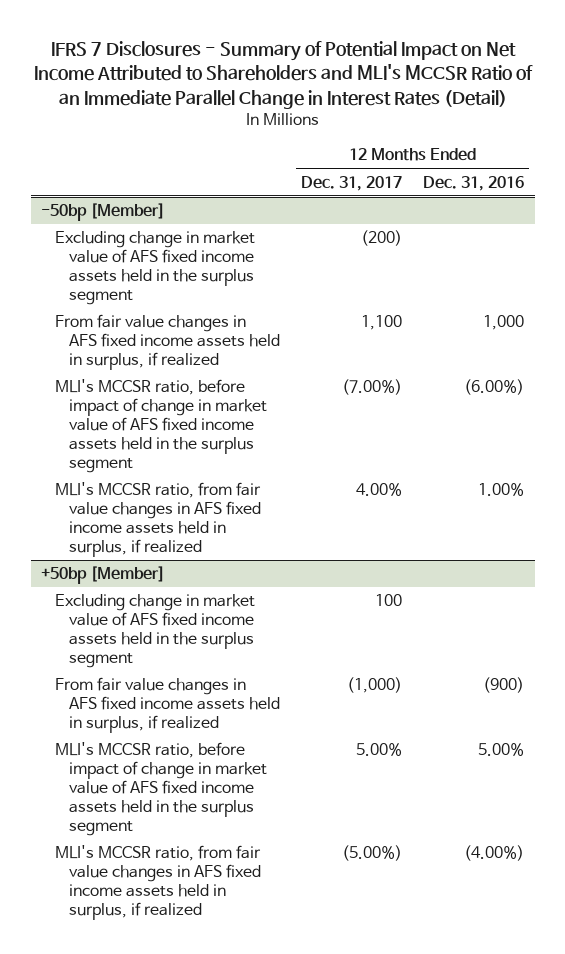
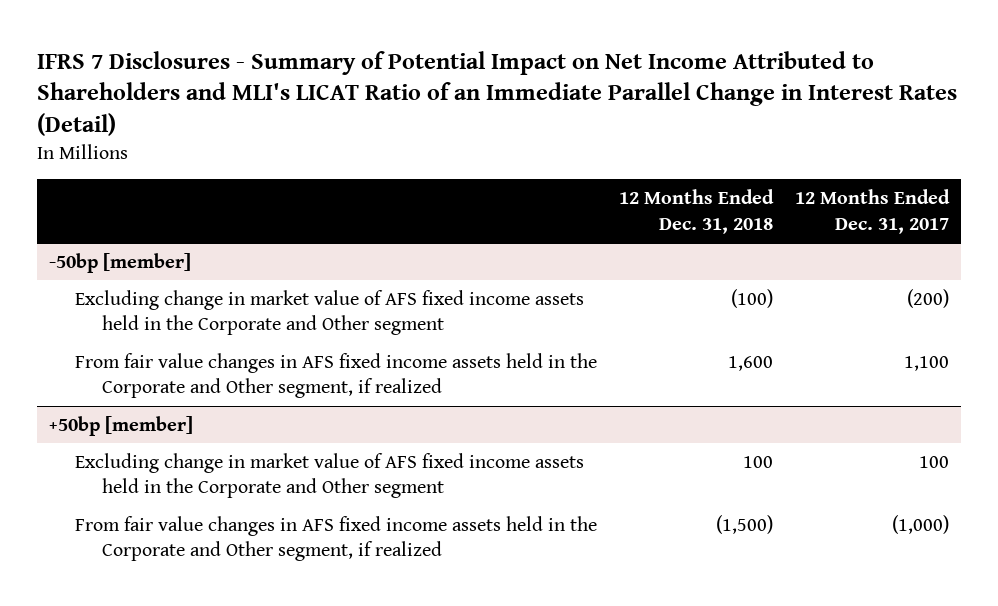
[33,40,533,109] IFRS 7 Disclosures - Summary of Potential Impact on Net Income Attributed to Shareholders and MLI's MCCSR Ratio of an Immediate Parallel Change in Interest Rates (Detail) -> [37,50,958,136] IFRS 7 Disclosures - Summary of Potential Impact on Net Income Attributed to Shareholders and MLI's LICAT Ratio of an Immediate Parallel Change in Interest Rates (Detail)
[423,175,525,191] Dec. 31, 2016 -> none
none -> [619,189,775,234] 12 Months Ended Dec. 31, 2018
[54,379,267,473] MLI's MCCSR ratio, before impact of change in market value of AFS fixed income assets held in the surplus segment -> none
[54,482,261,557] MLI's MCCSR ratio, from fair value changes in AFS fixed income assets held in surplus, if realized -> none
[54,742,267,836] MLI's MCCSR ratio, before impact of change in market value of AFS fixed income assets held in the surplus segment -> none
[54,845,261,920] MLI's MCCSR ratio, from fair value changes in AFS fixed income assets held in surplus, if realized -> none
[41,203,166,222] -50bp [Member] -> [48,252,191,273] -50bp [member]
[54,231,255,305] Excluding change in market value of AFS fixed income assets held in the surplus segment -> [75,289,585,336] Excluding change in market value of AFS fixed income assets held in the Corporate and Other segment
[54,314,280,370] From fair value changes in AFS fixed income assets held in surplus, if realized -> [75,352,598,399] From fair value changes in AFS fixed income assets held in the Corporate and Other segment, if realized
[41,566,166,585] +50bp [Member] -> [48,415,193,436] +50bp [member]
[54,594,255,668] Excluding change in market value of AFS fixed income assets held in the surplus segment -> [75,452,585,499] Excluding change in market value of AFS fixed income assets held in the Corporate and Other segment
[54,677,280,733] From fair value changes in AFS fixed income assets held in surplus, if realized -> [75,515,598,562] From fair value changes in AFS fixed income assets held in the Corporate and Other segment, if realized

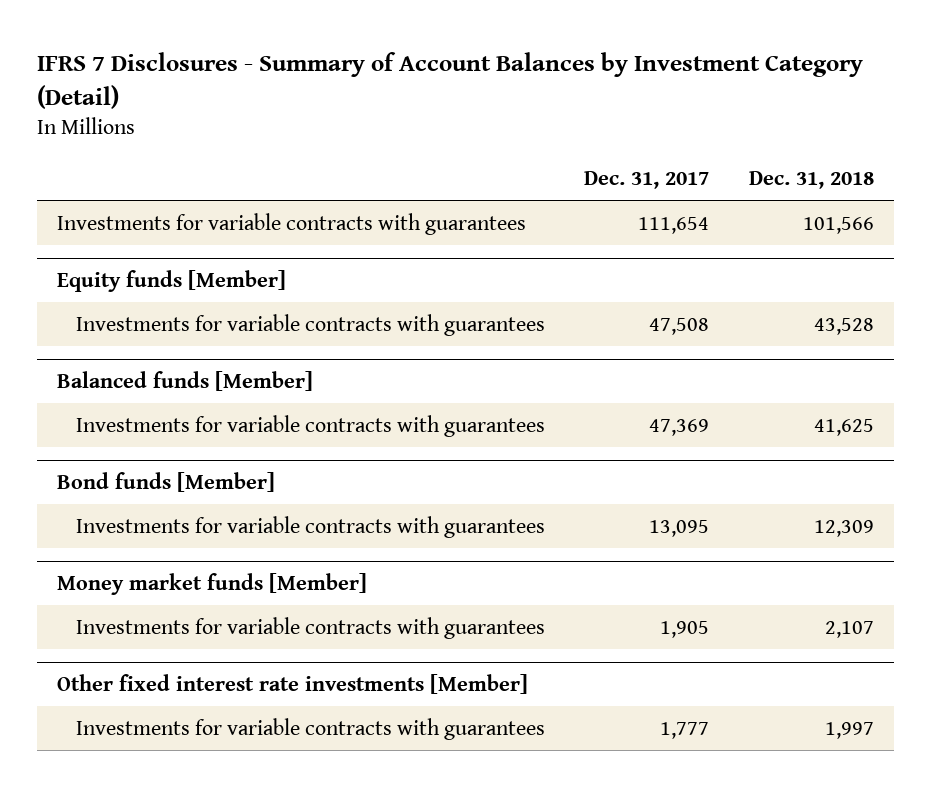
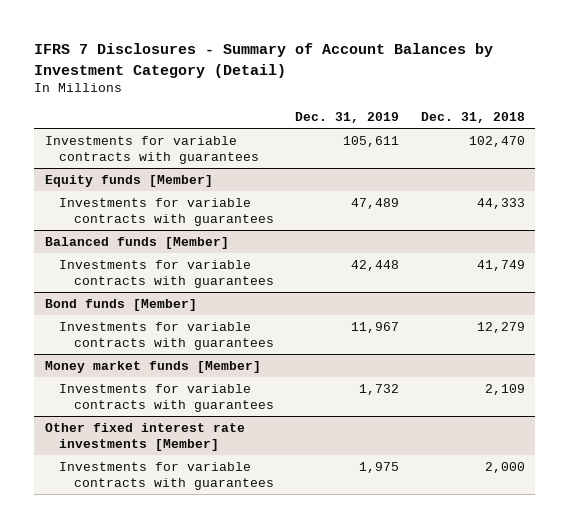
[584,170,710,189] Dec. 31, 2017 -> none
none -> [295,112,400,124] Dec. 31, 2019
[803,216,875,234] 101,566 -> [468,135,525,147] 102,470
[814,317,875,335] 43,528 -> [476,197,525,209] 44,333
[814,418,875,436] 41,625 -> [476,259,525,271] 41,749
[814,519,875,537] 12,309 -> [476,321,525,333] 12,279
[825,620,875,638] 2,107 -> [484,383,525,395] 2,109
[825,721,875,739] 1,997 -> [484,461,525,473] 2,000

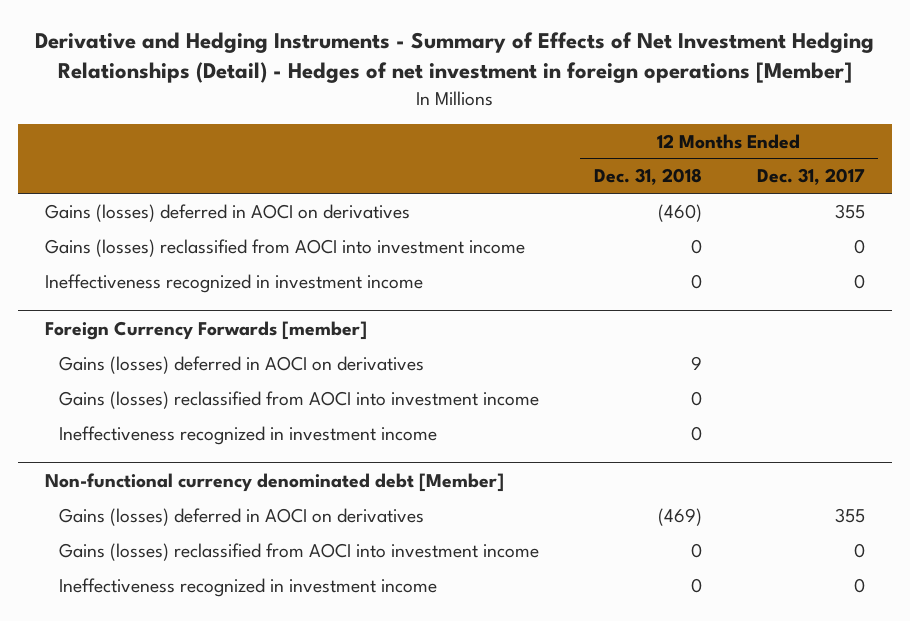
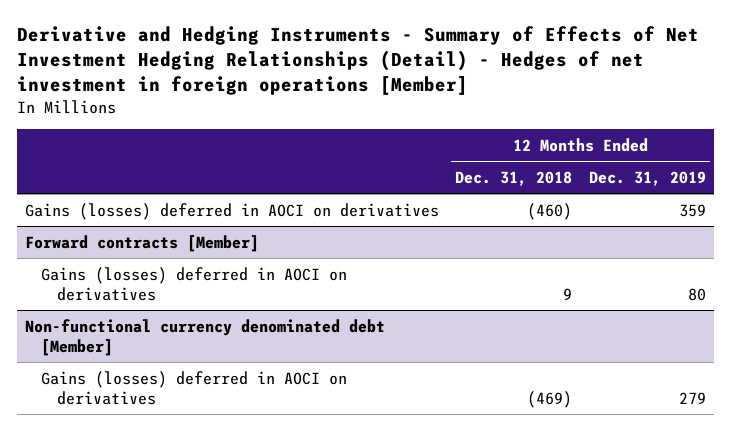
[756,168,865,186] Dec. 31, 2017 -> none
none -> [588,170,706,186] Dec. 31, 2019
[44,238,525,257] Gains (losses) reclassified from AOCI into investment income -> none
[44,273,423,293] Ineffectiveness recognized in investment income -> none
[44,320,367,340] Foreign Currency Forwards [member] -> [24,234,259,252] Forward contracts [Member]
[59,390,540,409] Gains (losses) reclassified from AOCI into investment income -> none
[59,425,438,445] Ineffectiveness recognized in investment income -> none
[59,542,540,561] Gains (losses) reclassified from AOCI into investment income -> none
[59,577,438,597] Ineffectiveness recognized in investment income -> none

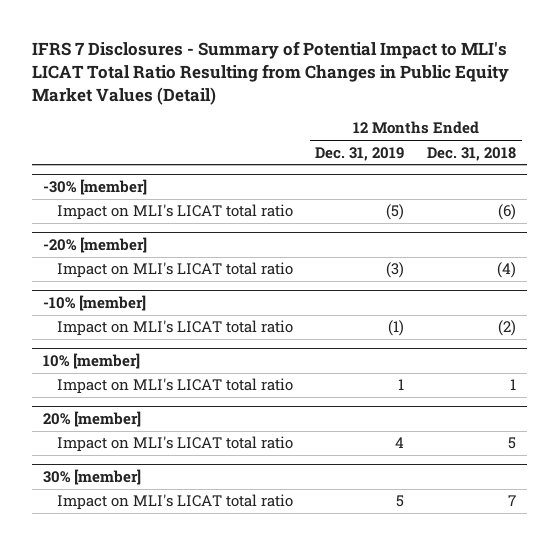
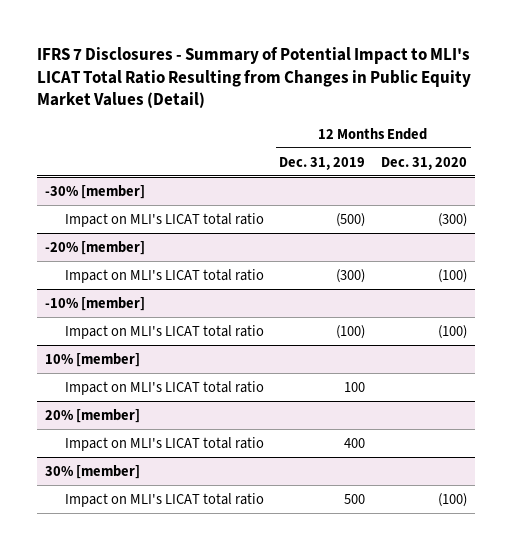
[426,146,516,161] Dec. 31, 2018 -> none
none -> [381,156,468,170] Dec. 31, 2020
[386,204,405,221] (5) -> [336,212,366,227] (500)
[386,262,405,279] (3) -> [336,268,366,283] (300)
[388,320,405,337] (1) -> [336,324,366,339] (100)
[398,379,405,391] 1 -> [344,381,366,392] 100
[395,437,405,449] 4 -> [344,437,366,448] 400
[396,495,405,508] 5 -> [344,493,366,504] 500

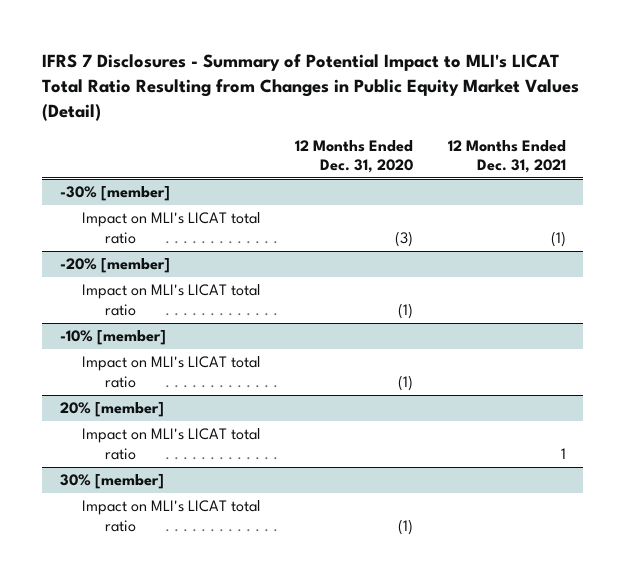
[279,156,366,170] Dec. 31, 2019 -> none
none -> [447,139,566,174] 12 Months Ended Dec. 31, 2021
[438,212,468,227] (300) -> [395,230,414,247] (3)
[438,268,468,283] (100) -> [398,302,414,319] (1)
[45,352,141,367] 10% [member] -> none
[64,380,264,395] Impact on MLI's LICAT total ratio -> none
[438,324,468,339] (100) -> [398,374,414,391] (1)
[438,492,468,507] (100) -> [398,518,414,535] (1)

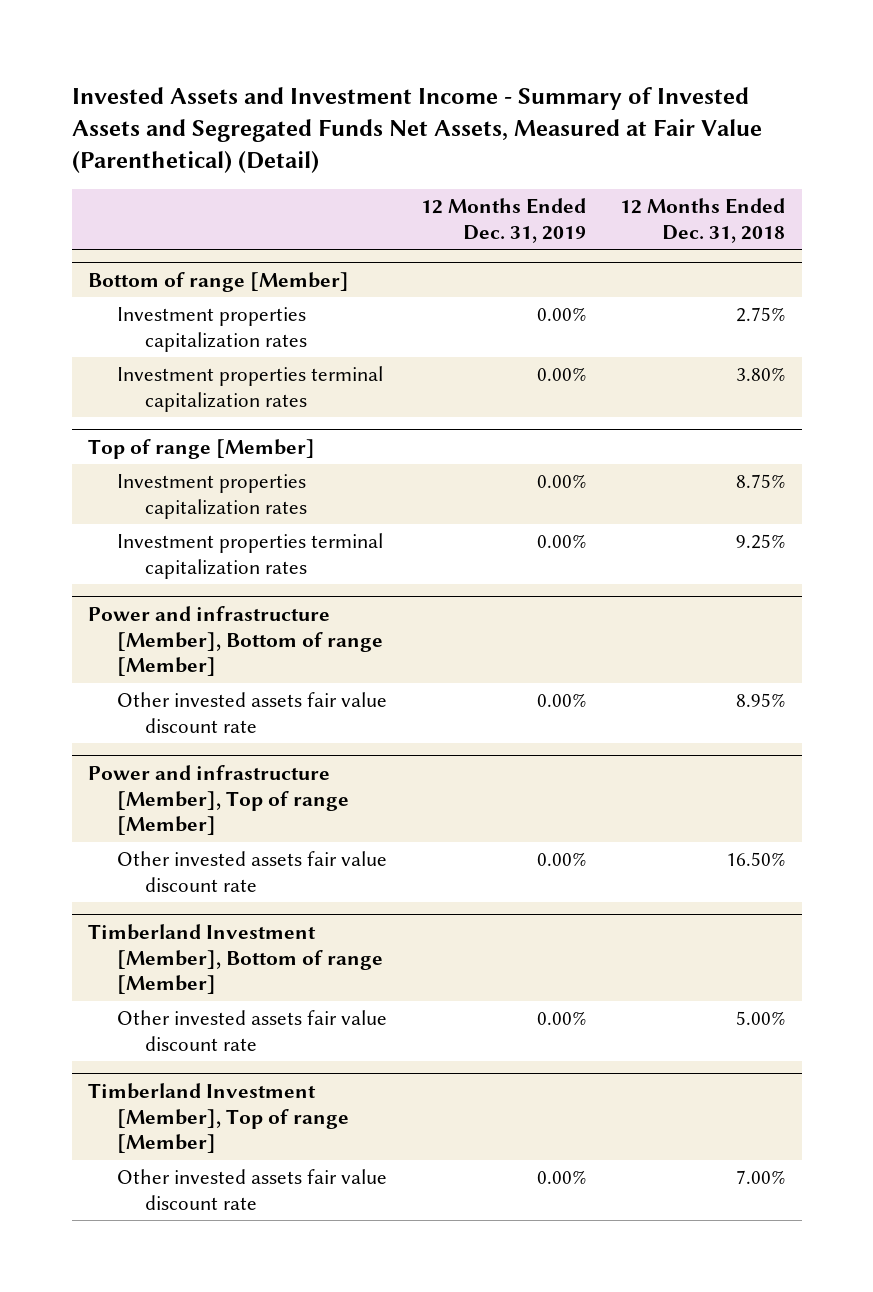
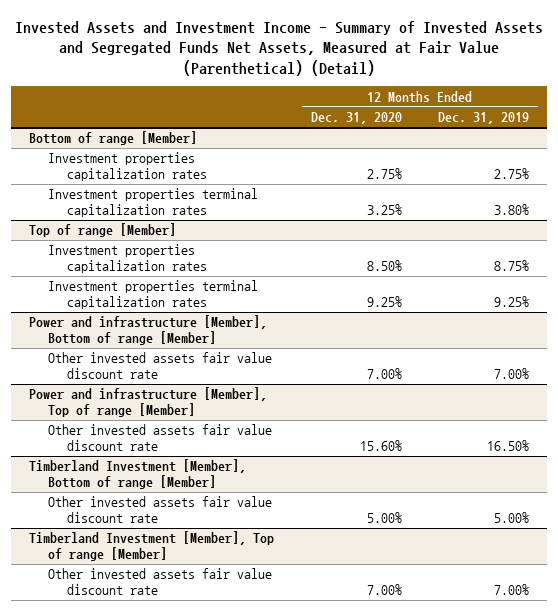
[619,198,785,243] 12 Months Ended Dec. 31, 2018 -> none
none -> [310,112,402,125] Dec. 31, 2020
[536,306,586,321] 0.00% -> [494,168,530,180] 2.75%
[536,366,586,381] 0.00% -> [494,204,530,216] 3.80%
[536,473,586,488] 0.00% -> [494,260,530,272] 8.75%
[536,533,586,548] 0.00% -> [494,296,530,308] 9.25%
[536,692,586,707] 0.00% -> [494,368,530,380] 7.00%
[536,851,586,866] 0.00% -> [487,440,530,452] 16.50%
[536,1010,586,1025] 0.00% -> [494,512,530,524] 5.00%
[536,1169,586,1184] 0.00% -> [494,584,530,596] 7.00%

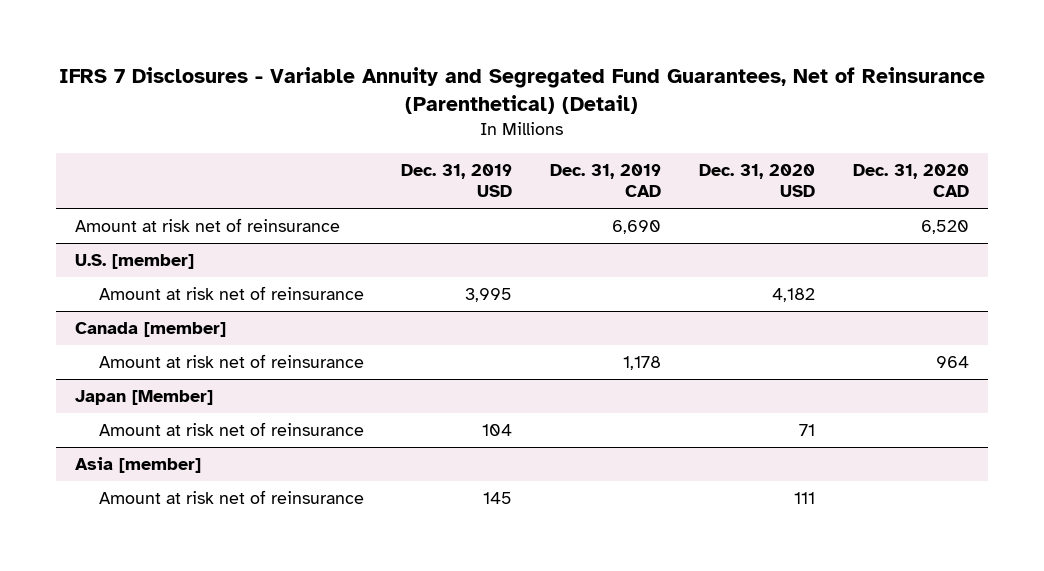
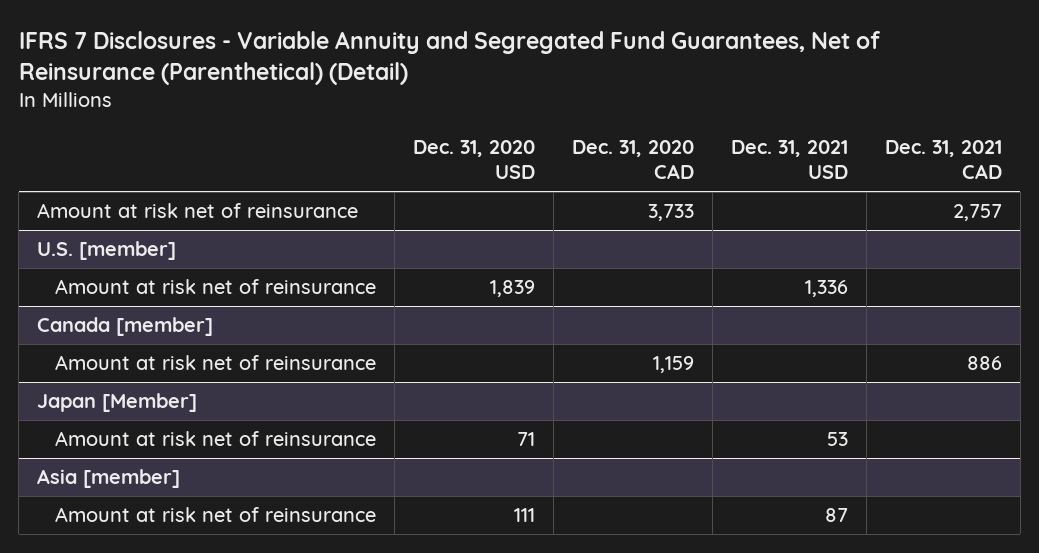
[401,163,513,198] Dec. 31, 2019 USD -> none
[550,163,662,198] Dec. 31, 2019 CAD -> none
none -> [730,139,848,179] Dec. 31, 2021 USD
none -> [884,139,1002,179] Dec. 31, 2021 CAD
[921,220,970,235] 6,520 -> [647,204,694,222] 3,733
[772,288,816,303] 4,182 -> [489,280,535,298] 1,839
[936,356,970,369] 964 -> [652,356,694,374] 1,159

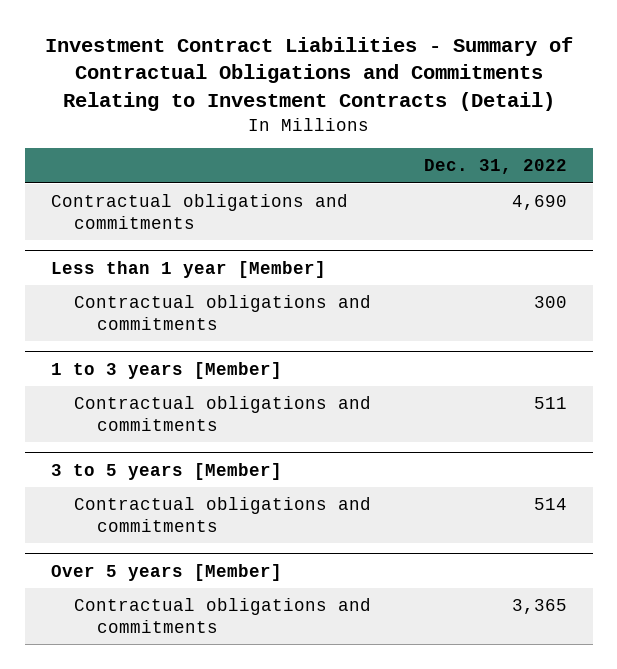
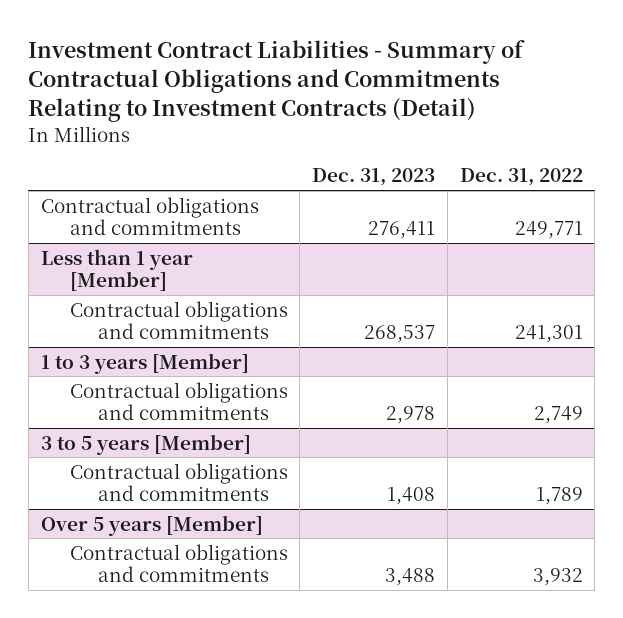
none -> [312,168,436,187] Dec. 31, 2023
[511,195,567,211] 4,690 -> [514,220,583,239] 249,771
[533,296,567,309] 300 -> [514,324,583,343] 241,301
[533,397,567,410] 511 -> [533,405,583,424] 2,749
[533,498,567,511] 514 -> [535,486,583,505] 1,789
[511,599,567,615] 3,365 -> [532,567,583,586] 3,932

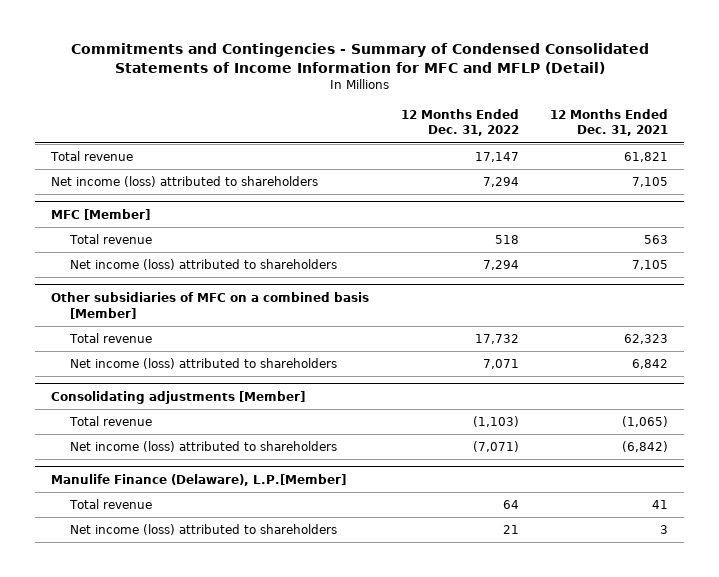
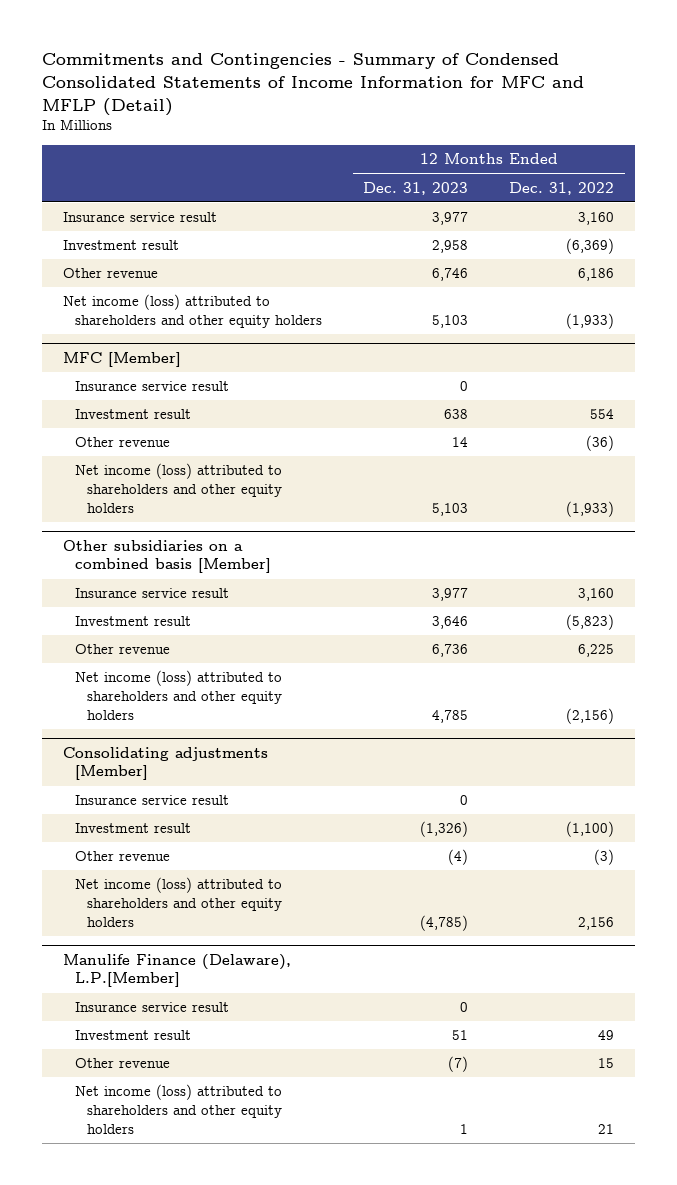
[550,108,669,137] 12 Months Ended Dec. 31, 2021 -> none
none -> [363,181,469,195] Dec. 31, 2023
none -> [62,212,217,223] Insurance service result
none -> [62,240,179,251] Investment result
[50,151,134,162] Total revenue -> [62,268,158,279] Other revenue
[474,152,519,163] 17,147 -> [578,268,615,282] 6,186
[51,176,319,188] Net income (loss) attributed to shareholders -> [62,294,322,329] Net income (loss) attributed to shareholders and other equity holders
[482,177,519,188] 7,294 -> [566,313,615,330] (1,933)
none -> [74,381,229,392] Insurance service result
none -> [74,409,191,420] Investment result
[69,234,153,245] Total revenue -> [74,437,170,448] Other revenue
[494,235,519,245] 518 -> [586,435,615,452] (36)
[70,259,338,271] Net income (loss) attributed to shareholders -> [74,463,283,513] Net income (loss) attributed to shareholders and other equity holders
[482,260,519,271] 7,294 -> [566,500,615,517] (1,933)
[51,291,370,319] Other subsidiaries of MFC on a combined basis [Member] -> [62,539,271,574] Other subsidiaries on a combined basis [Member]
none -> [74,588,229,599] Insurance service result
none -> [74,616,191,627] Investment result
[69,333,153,344] Total revenue -> [74,644,170,655] Other revenue
[474,334,519,345] 17,732 -> [578,644,615,658] 6,225
[70,358,338,370] Net income (loss) attributed to shareholders -> [74,670,283,720] Net income (loss) attributed to shareholders and other equity holders
[482,359,519,370] 7,071 -> [566,707,615,724] (2,156)
none -> [74,795,229,806] Insurance service result
none -> [74,823,191,834] Investment result
[69,416,153,427] Total revenue -> [74,851,170,862] Other revenue
[472,416,519,428] (1,103) -> [594,849,615,866] (3)
[70,441,338,453] Net income (loss) attributed to shareholders -> [74,877,283,927] Net income (loss) attributed to shareholders and other equity holders
[472,441,519,453] (7,071) -> [578,916,615,930] 2,156
none -> [74,1002,229,1013] Insurance service result
none -> [74,1030,191,1041] Investment result
[69,499,153,510] Total revenue -> [74,1058,170,1069] Other revenue
[502,500,519,510] 64 -> [598,1058,615,1069] 15
[70,524,338,536] Net income (loss) attributed to shareholders -> [74,1084,283,1134] Net income (loss) attributed to shareholders and other equity holders

